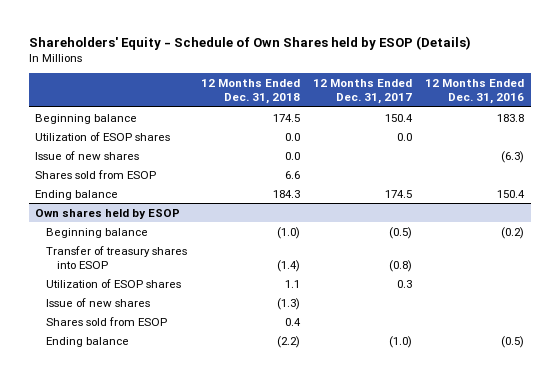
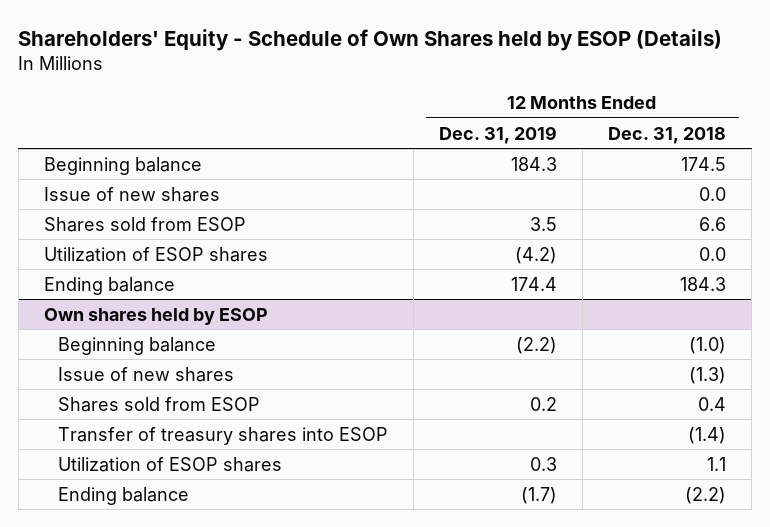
[313,78,413,105] 12 Months Ended Dec. 31, 2017 -> none
[425,78,525,105] 12 Months Ended Dec. 31, 2016 -> none
none -> [438,125,557,144] Dec. 31, 2019
[35,131,171,141] Utilization of ESOP shares -> [43,246,268,262] Utilization of ESOP shares
[46,245,188,269] Transfer of treasury shares into ESOP -> [57,426,388,445] Transfer of treasury shares into ESOP
[46,278,182,288] Utilization of ESOP shares -> [57,456,282,472] Utilization of ESOP shares

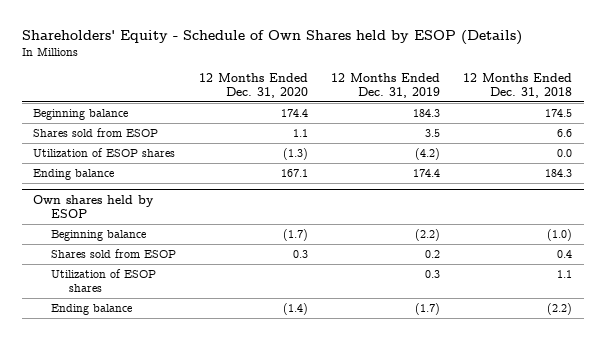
none -> [198,72,308,98] 12 Months Ended Dec. 31, 2020
[43,186,220,202] Issue of new shares -> none
[57,366,234,382] Issue of new shares -> none
[57,426,388,445] Transfer of treasury shares into ESOP -> none

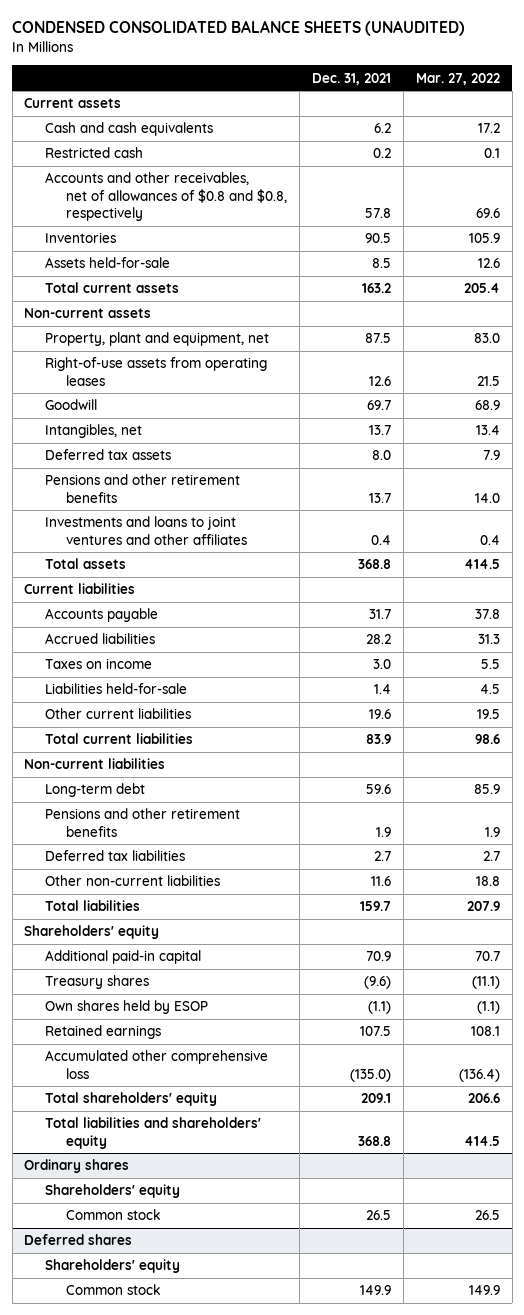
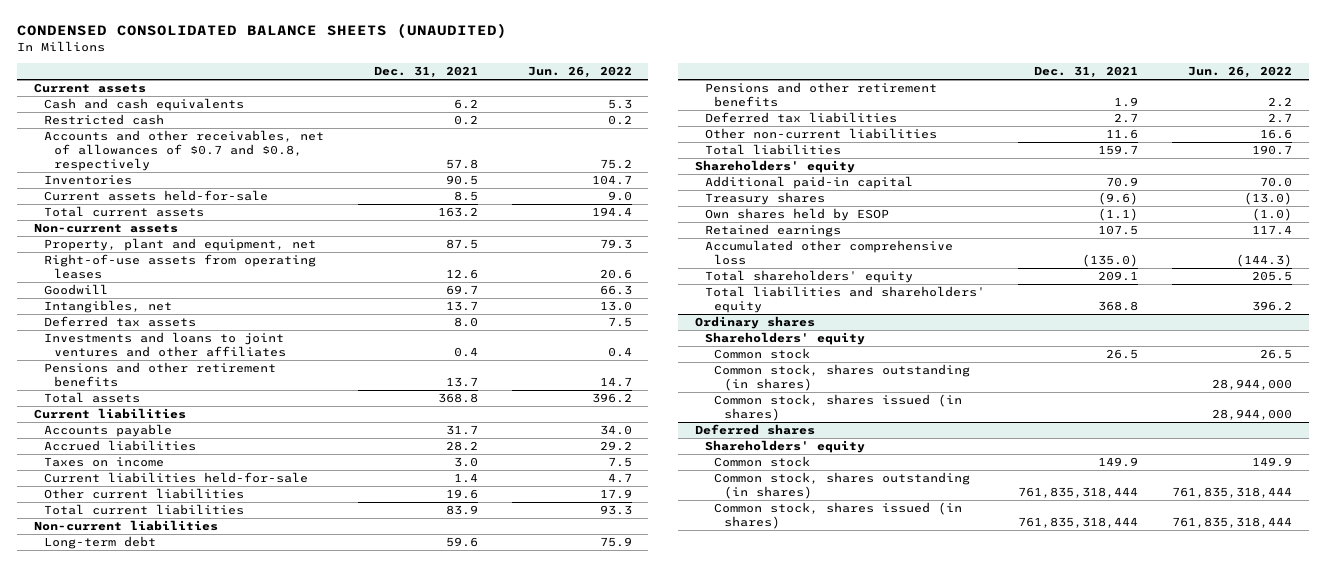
[415,72,500,85] Mar. 27, 2022 -> none
none -> [527,66,632,79] Jun. 26, 2022
[45,172,288,221] Accounts and other receivables, net of allowances of $0.8 and $0.8, respectively -> [43,130,324,171] Accounts and other receivables, net of allowances of $0.7 and $0.8, respectively
[45,257,171,269] Assets held-for-sale -> [43,190,268,202] Current assets held-for-sale
[45,474,241,503] Pensions and other retirement benefits -> [43,362,276,387] Pensions and other retirement benefits
[45,683,188,695] Liabilities held-for-sale -> [43,472,308,484] Current liabilities held-for-sale
none -> [714,364,971,391] Common stock, shares outstanding (in shares)
none -> [714,394,963,421] Common stock, shares issued (in shares)
none -> [714,472,971,499] Common stock, shares outstanding (in shares)
none -> [714,502,963,529] Common stock, shares issued (in shares)

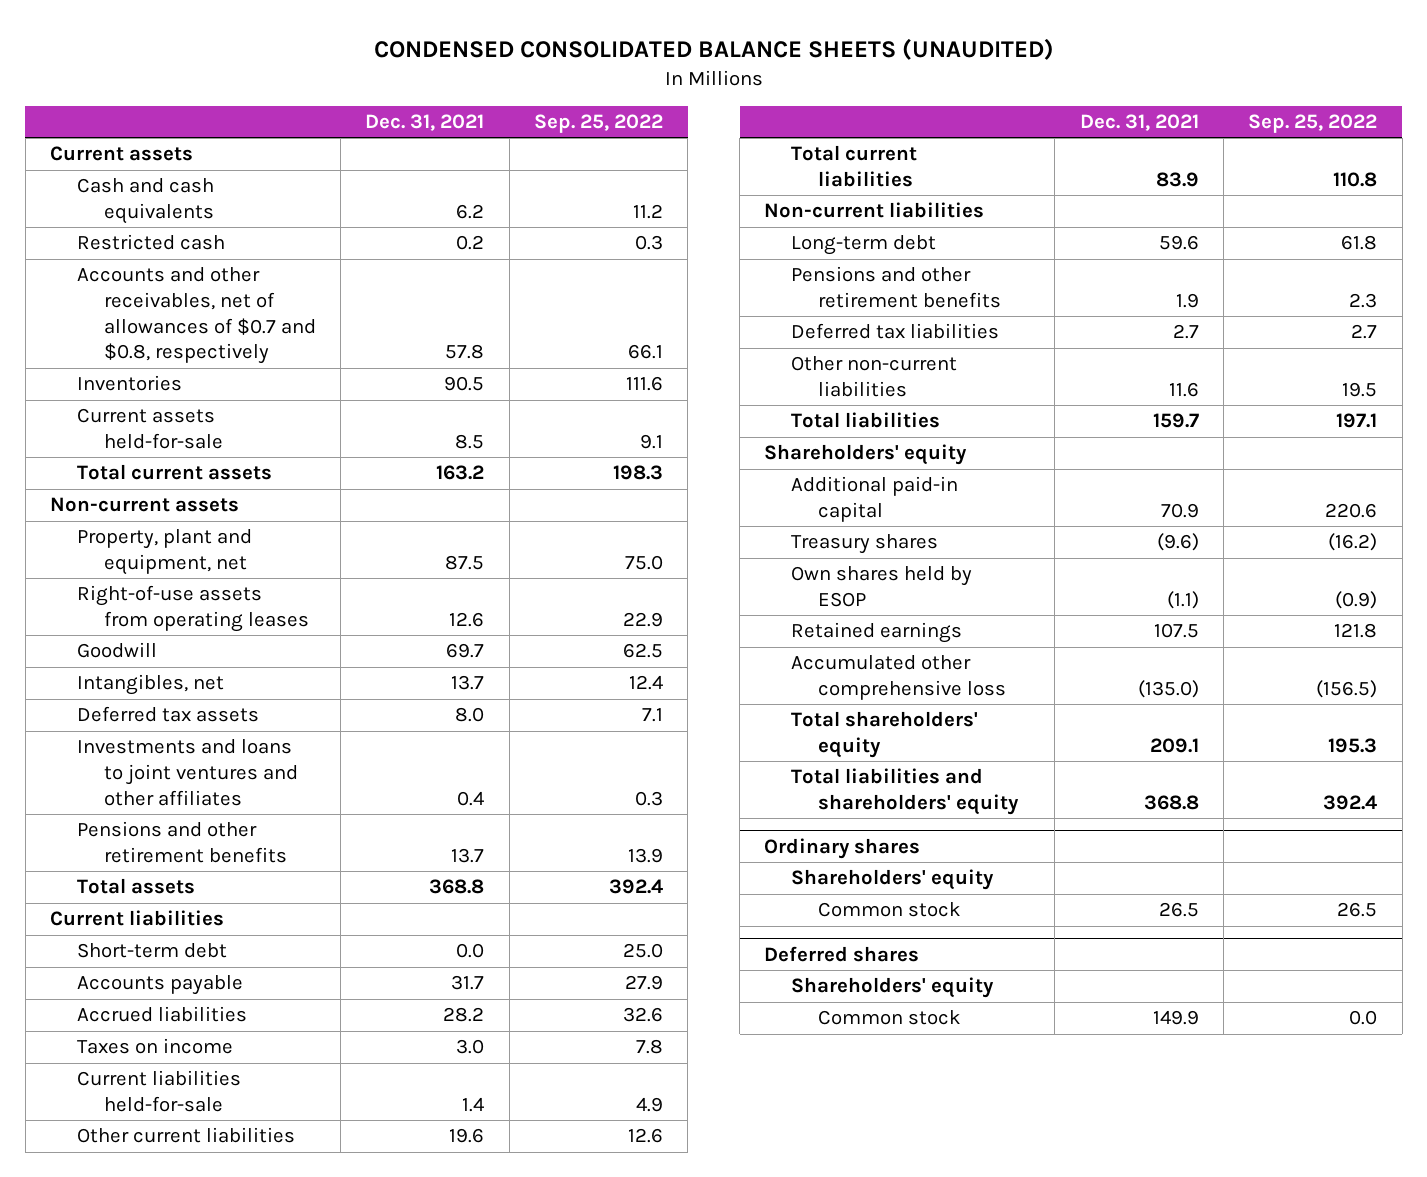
[527,66,632,79] Jun. 26, 2022 -> none
none -> [533,114,663,134] Sep. 25, 2022
none -> [76,943,227,959] Short-term debt
[714,364,971,391] Common stock, shares outstanding (in shares) -> none
[714,394,963,421] Common stock, shares issued (in shares) -> none
[714,472,971,499] Common stock, shares outstanding (in shares) -> none
[714,502,963,529] Common stock, shares issued (in shares) -> none

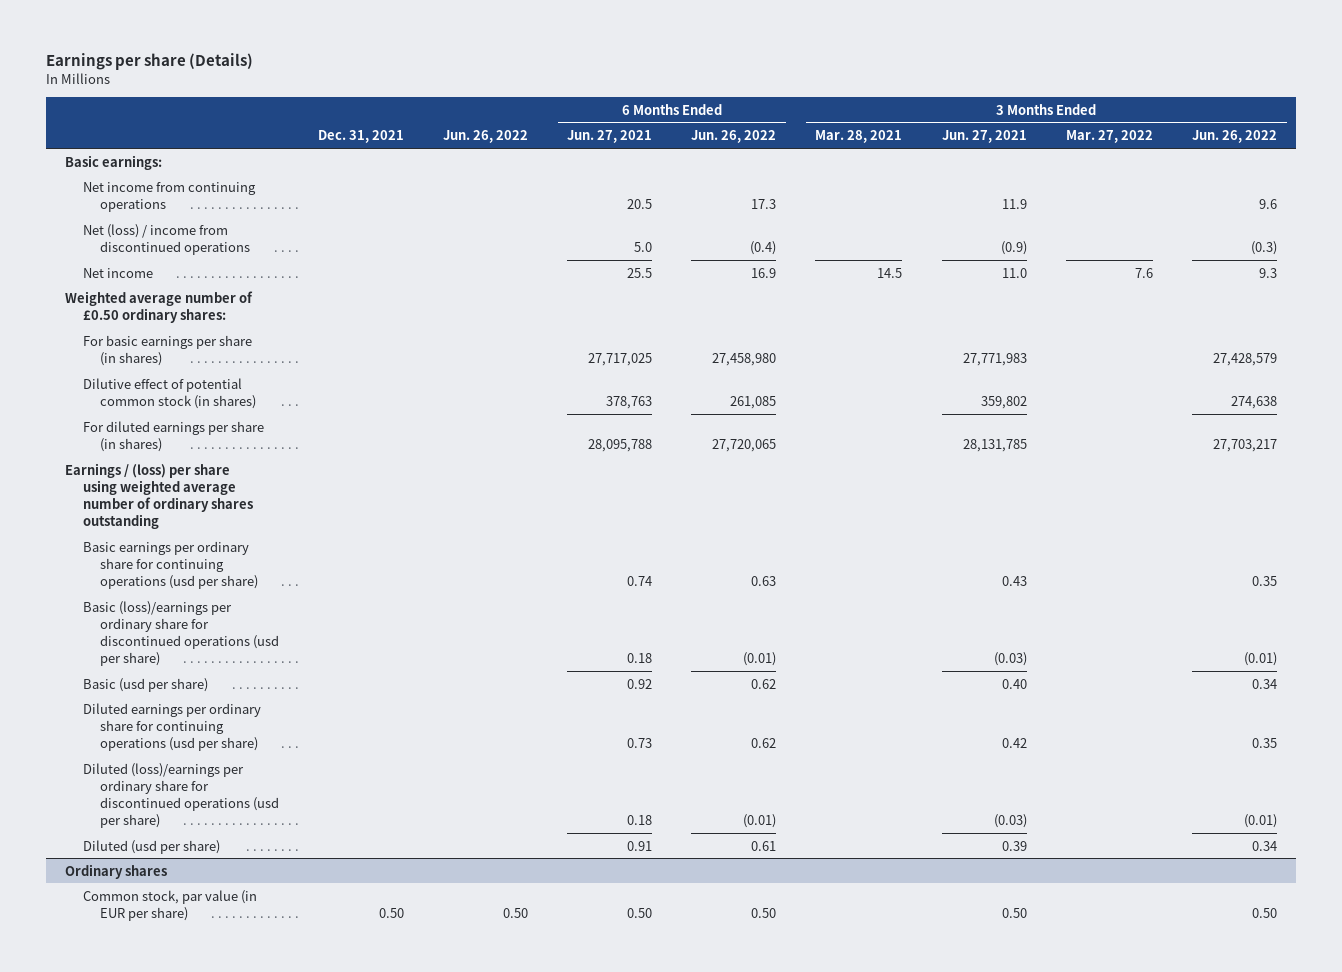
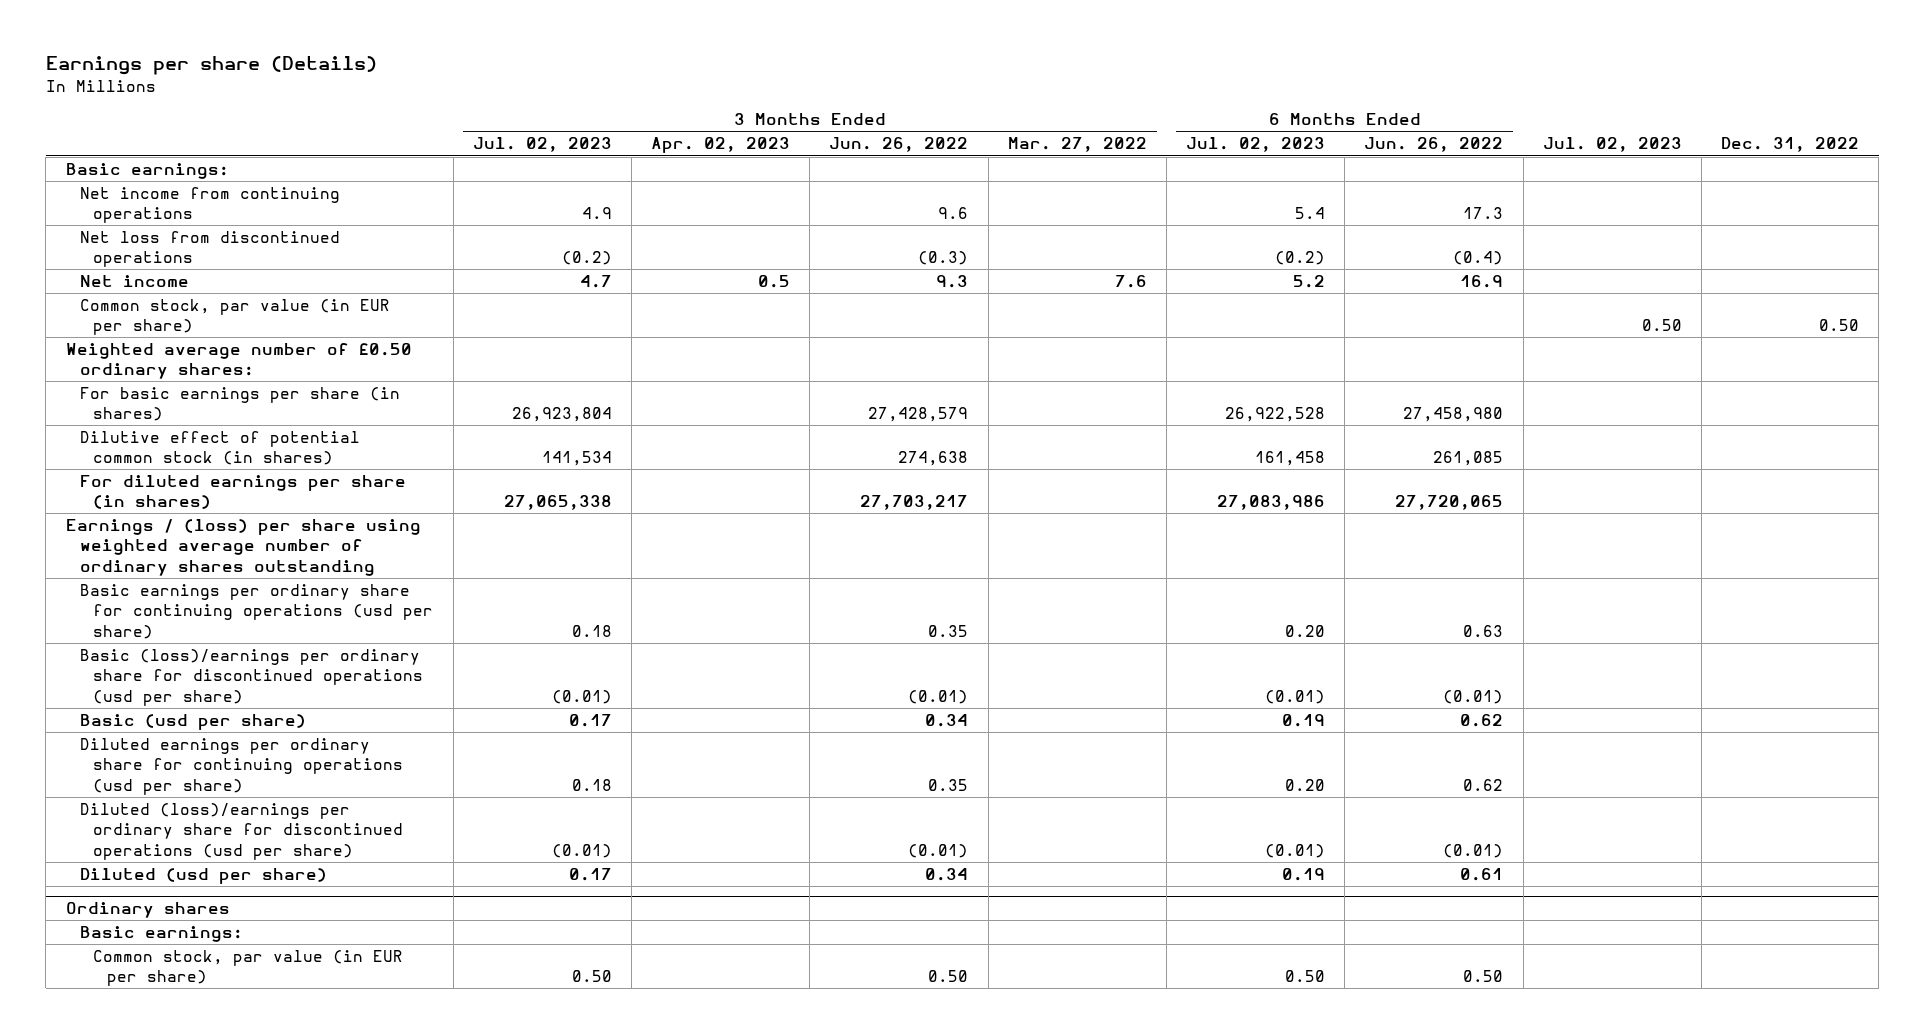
[318,130,405,144] Dec. 31, 2021 -> none
[443,130,529,144] Jun. 26, 2022 -> none
[567,130,653,144] Jun. 27, 2021 -> none
[815,130,903,144] Mar. 28, 2021 -> none
[941,130,1027,144] Jun. 27, 2021 -> none
none -> [472,137,612,153] Jul. 02, 2023
none -> [651,137,791,154] Apr. 02, 2023
none -> [1186,137,1326,153] Jul. 02, 2023
none -> [1542,137,1682,153] Jul. 02, 2023
none -> [1721,137,1860,153] Dec. 31, 2022
[82,223,250,255] Net (loss) / income from discontinued operations -> [79,231,340,268] Net loss from discontinued operations
none -> [79,299,390,336] Common stock, par value (in EUR per share)
none -> [79,926,243,943] Basic earnings:

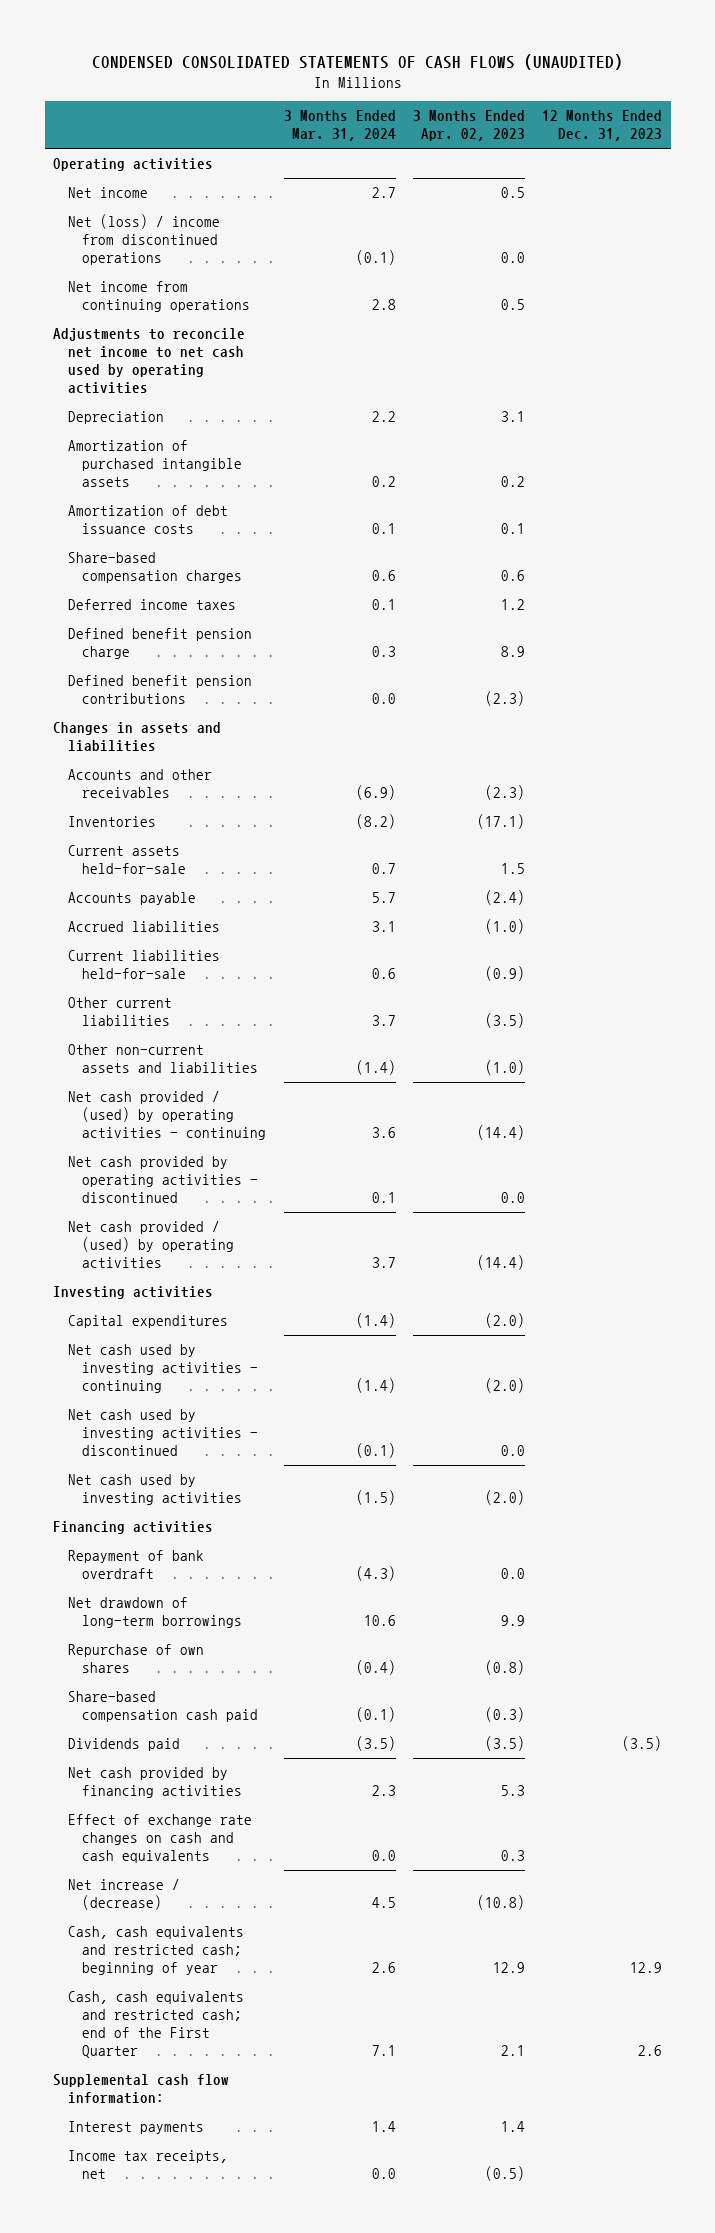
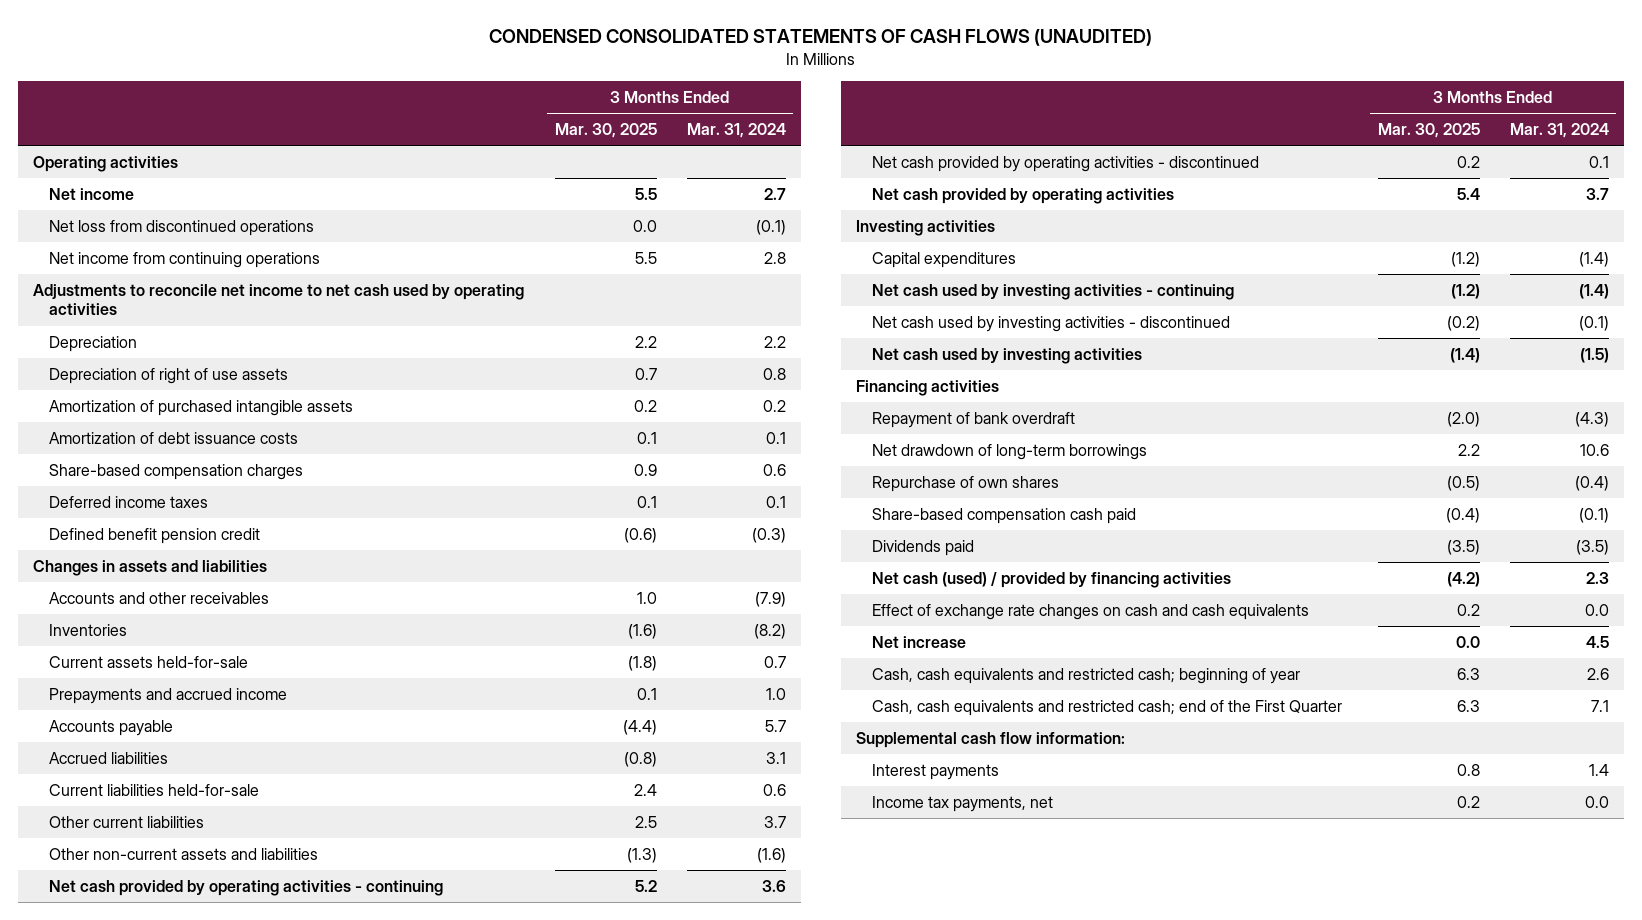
[412,110,525,142] 3 Months Ended Apr. 02, 2023 -> none
[542,110,663,142] 12 Months Ended Dec. 31, 2023 -> none
none -> [554,123,657,139] Mar. 30, 2025
[67,213,220,266] Net (loss) / income from discontinued operations -> [48,219,314,236] Net loss from discontinued operations
none -> [48,367,288,384] Depreciation of right of use assets
[67,674,252,705] Defined benefit pension contributions -> none
[67,627,252,660] Defined benefit pension charge -> [48,527,260,544] Defined benefit pension credit
[371,646,396,658] 0.3 -> [751,527,786,543] (0.3)
[355,785,396,801] (6.9) -> [754,591,786,607] (7.9)
none -> [48,687,287,704] Prepayments and accrued income
[355,1060,396,1076] (1.4) -> [756,847,786,863] (1.6)
[67,1090,267,1141] Net cash provided / (used) by operating activities - continuing -> [48,879,443,896] Net cash provided by operating activities - continuing
[67,1220,235,1269] Net cash provided / (used) by operating activities -> [871,187,1174,204] Net cash provided by operating activities
[67,1766,243,1799] Net cash provided by financing activities -> [871,571,1231,588] Net cash (used) / provided by financing activities
[67,1878,180,1911] Net increase / (decrease) -> [871,635,966,648] Net increase
[67,2149,228,2180] Income tax receipts, net -> [871,795,1053,812] Income tax payments, net

